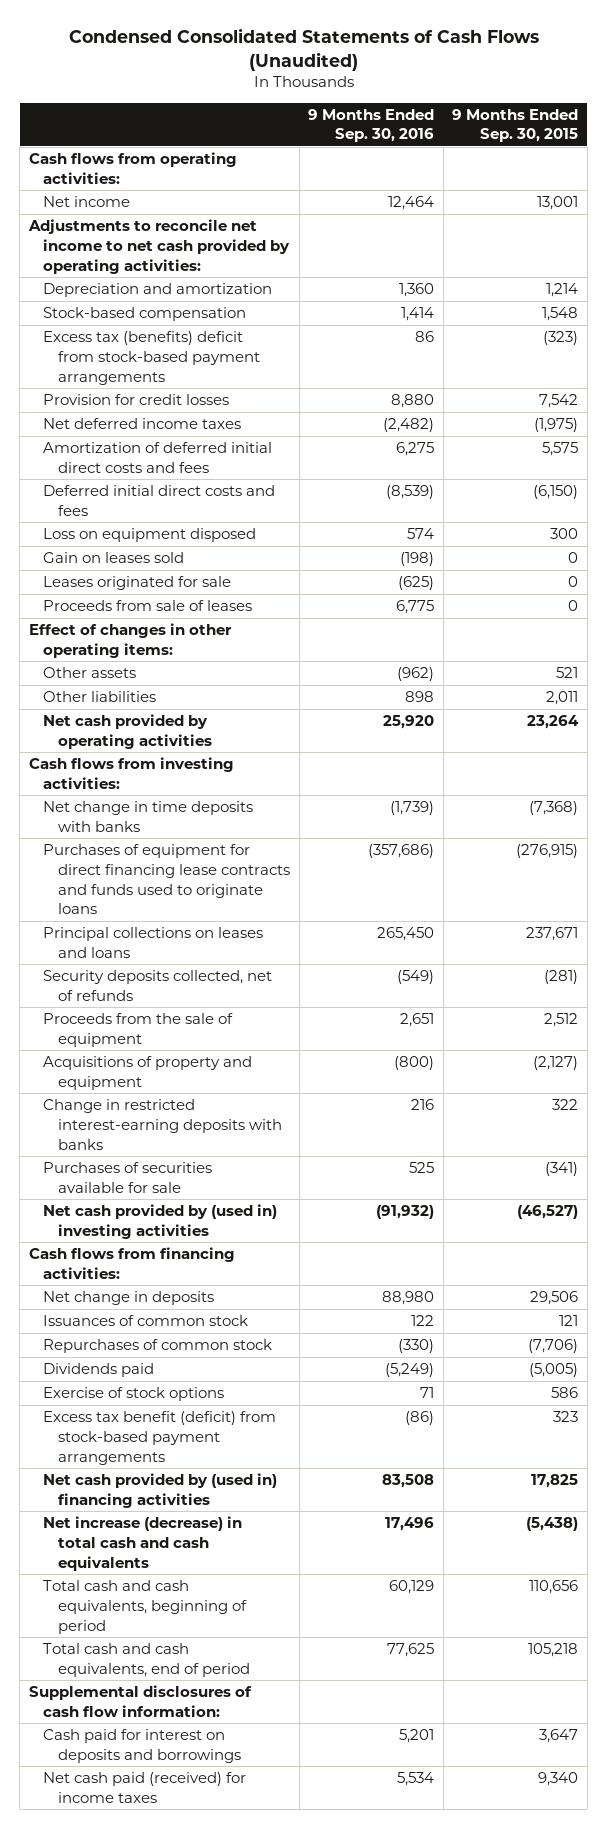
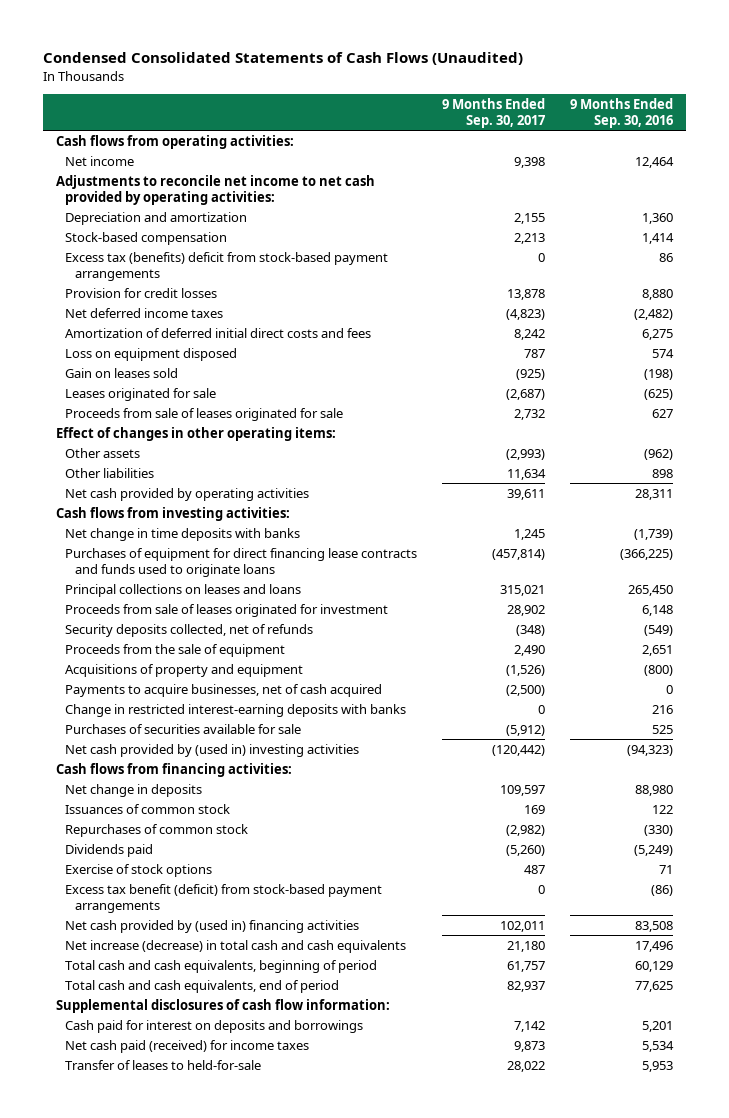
[452,108,579,143] 9 Months Ended Sep. 30, 2015 -> none
none -> [442,97,546,129] 9 Months Ended Sep. 30, 2017
[43,485,276,516] Deferred initial direct costs and fees -> none
[43,600,253,612] Proceeds from sale of leases -> [65,407,344,421] Proceeds from sale of leases originated for sale
[396,600,435,615] 6,775 -> [652,408,674,418] 627
[383,715,435,730] 25,920 -> [635,488,674,500] 28,311
[368,844,435,859] (357,686) -> [620,548,674,560] (366,225)
none -> [65,603,389,617] Proceeds from sale of leases originated for investment
none -> [65,683,383,697] Payments to acquire businesses, net of cash acquired
[376,1205,435,1220] (91,932) -> [627,744,674,756] (94,323)
none -> [65,1059,262,1070] Transfer of leases to held-for-sale

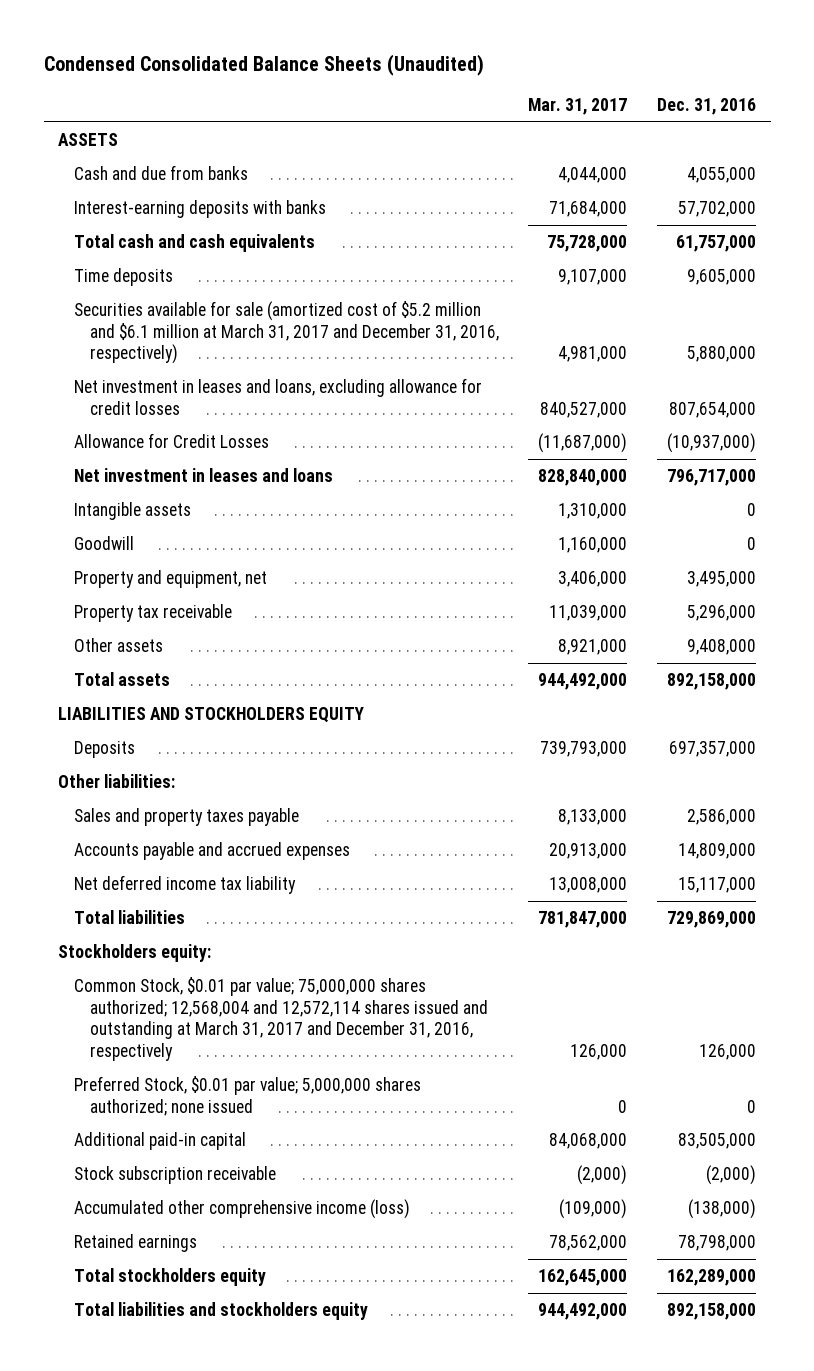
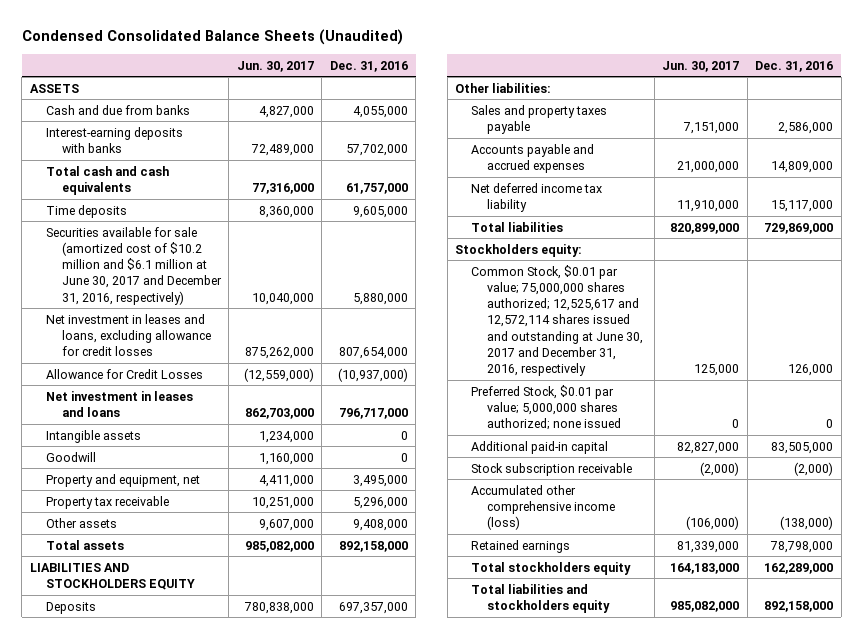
[528,98,628,116] Mar. 31, 2017 -> none
none -> [236,60,314,72] Jun. 30, 2017
[74,301,499,365] Securities available for sale (amortized cost of $5.2 million and $6.1 million at March 31, 2017 and December 31, 2016, respectively) -> [45,226,222,305] Securities available for sale (amortized cost of $10.2 million and $6.1 million at June 30, 2017 and December 31, 2016, respectively)
[74,977,488,1061] Common Stock, $0.01 par value; 75,000,000 shares authorized; 12,568,004 and 12,572,114 shares issued and outstanding at March 31, 2017 and December 31, 2016, respectively -> [471,264,644,377] Common Stock, $0.01 par value; 75,000,000 shares authorized; 12,525,617 and 12,572,114 shares issued and outstanding at June 30, 2017 and December 31, 2016, respectively

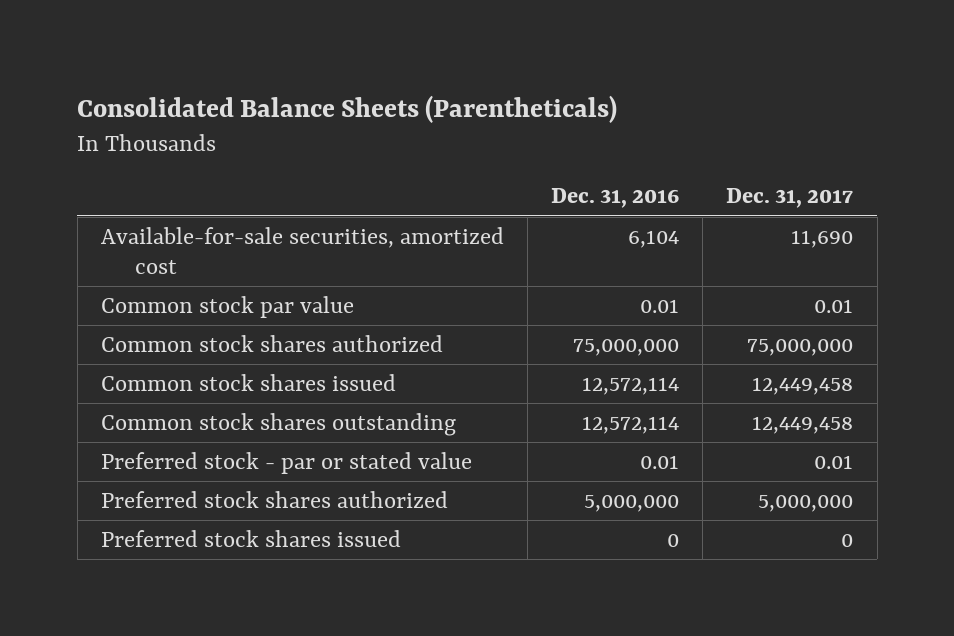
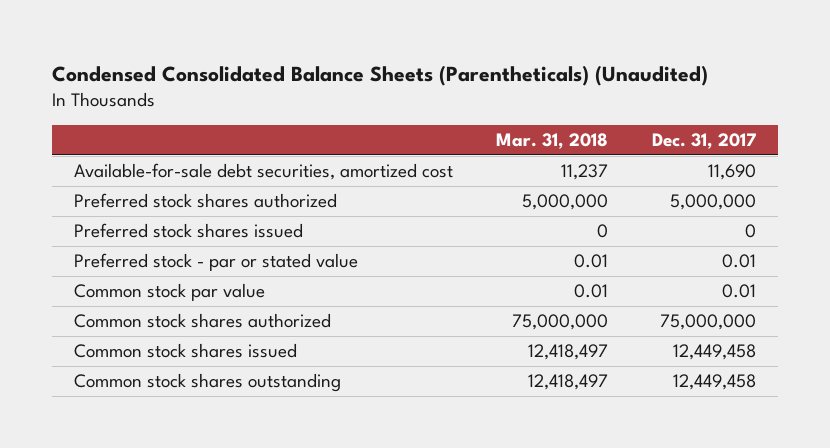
[77,94,618,123] Consolidated Balance Sheets (Parentheticals) -> [51,64,708,86] Condensed Consolidated Balance Sheets (Parentheticals) (Unaudited)
[551,188,680,209] Dec. 31, 2016 -> none
none -> [496,132,609,149] Mar. 31, 2018
[100,226,504,275] Available-for-sale securities, amortized cost -> [73,163,453,181] Available-for-sale debt securities, amortized cost
[100,490,448,508] Preferred stock shares authorized -> [73,193,337,209] Preferred stock shares authorized
[100,529,401,547] Preferred stock shares issued -> [73,223,303,239] Preferred stock shares issued
[100,451,472,474] Preferred stock - par or stated value -> [73,253,358,272] Preferred stock - par or stated value

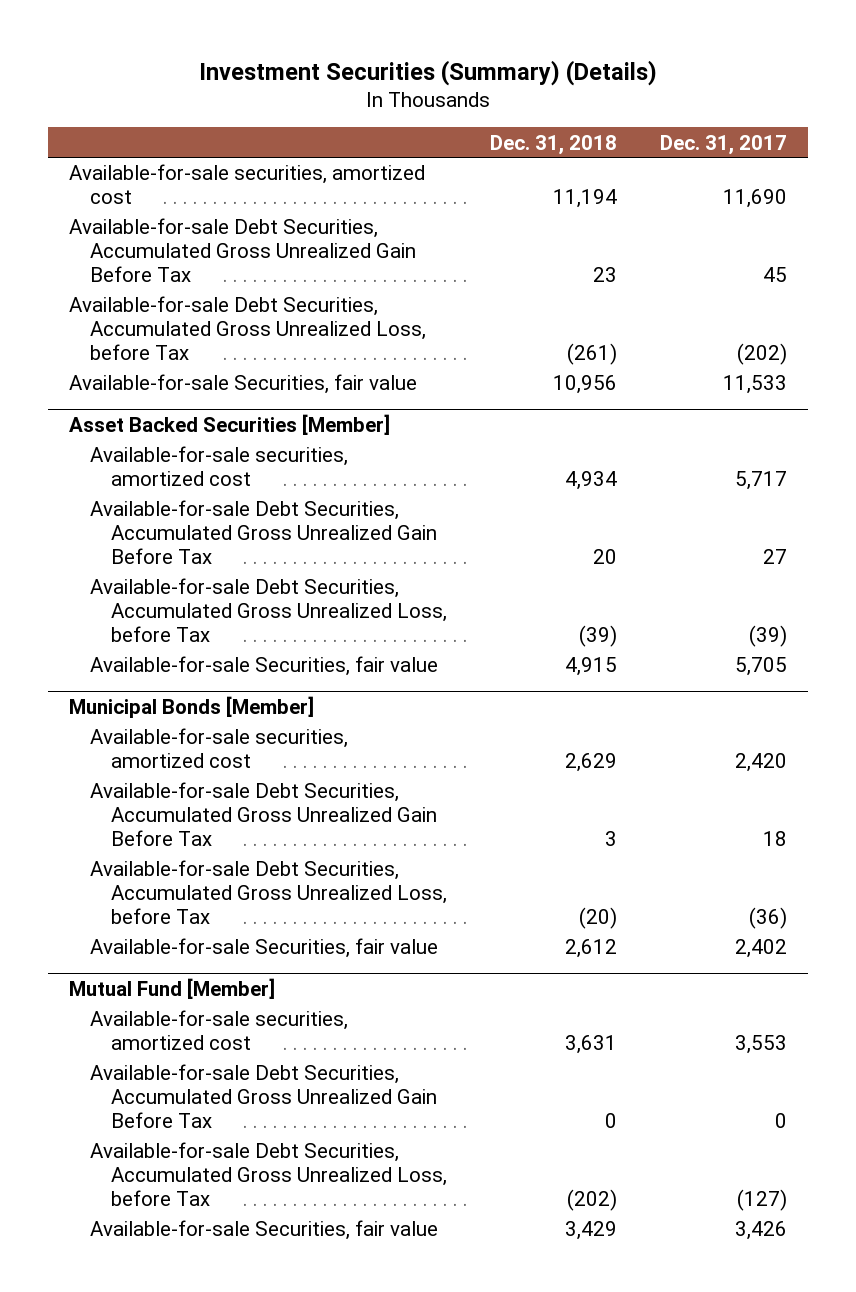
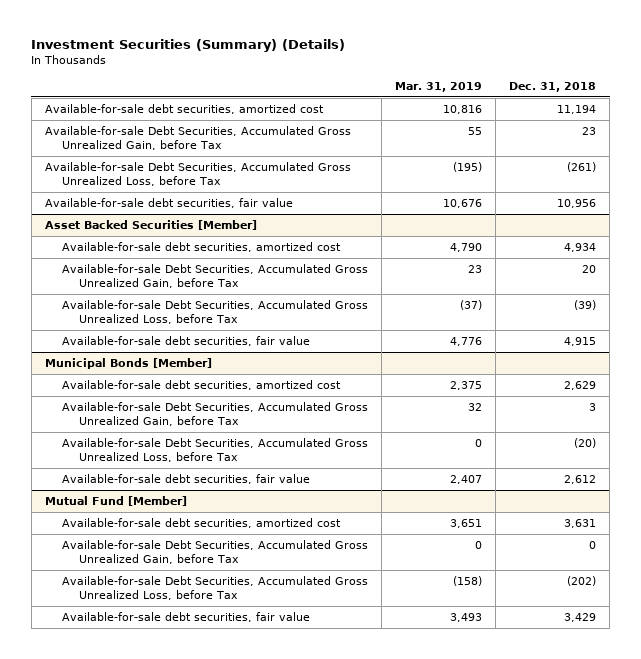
[659,134,787,155] Dec. 31, 2017 -> none
none -> [395,81,483,92] Mar. 31, 2019
[69,164,426,205] Available-for-sale securities, amortized cost -> [44,104,324,115] Available-for-sale debt securities, amortized cost
[69,218,417,283] Available-for-sale Debt Securities, Accumulated Gross Unrealized Gain Before Tax -> [44,126,351,150] Available-for-sale Debt Securities, Accumulated Gross Unrealized Gain, before Tax
[69,374,418,395] Available-for-sale Securities, fair value -> [44,198,293,209] Available-for-sale debt securities, fair value
[90,446,349,487] Available-for-sale securities, amortized cost -> [62,242,342,253] Available-for-sale debt securities, amortized cost
[90,500,437,565] Available-for-sale Debt Securities, Accumulated Gross Unrealized Gain Before Tax -> [62,264,369,288] Available-for-sale Debt Securities, Accumulated Gross Unrealized Gain, before Tax
[90,656,439,677] Available-for-sale Securities, fair value -> [62,336,311,347] Available-for-sale debt securities, fair value
[90,728,349,769] Available-for-sale securities, amortized cost -> [62,380,342,391] Available-for-sale debt securities, amortized cost
[90,782,437,847] Available-for-sale Debt Securities, Accumulated Gross Unrealized Gain Before Tax -> [62,402,369,426] Available-for-sale Debt Securities, Accumulated Gross Unrealized Gain, before Tax
[90,938,439,959] Available-for-sale Securities, fair value -> [62,474,311,485] Available-for-sale debt securities, fair value
[90,1010,349,1051] Available-for-sale securities, amortized cost -> [62,518,342,529] Available-for-sale debt securities, amortized cost
[90,1064,437,1129] Available-for-sale Debt Securities, Accumulated Gross Unrealized Gain Before Tax -> [62,540,369,564] Available-for-sale Debt Securities, Accumulated Gross Unrealized Gain, before Tax
[90,1220,439,1241] Available-for-sale Securities, fair value -> [62,612,311,623] Available-for-sale debt securities, fair value

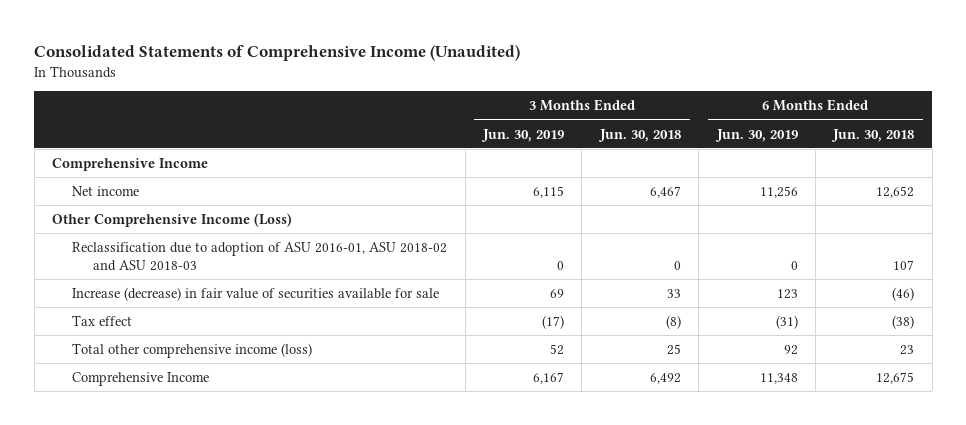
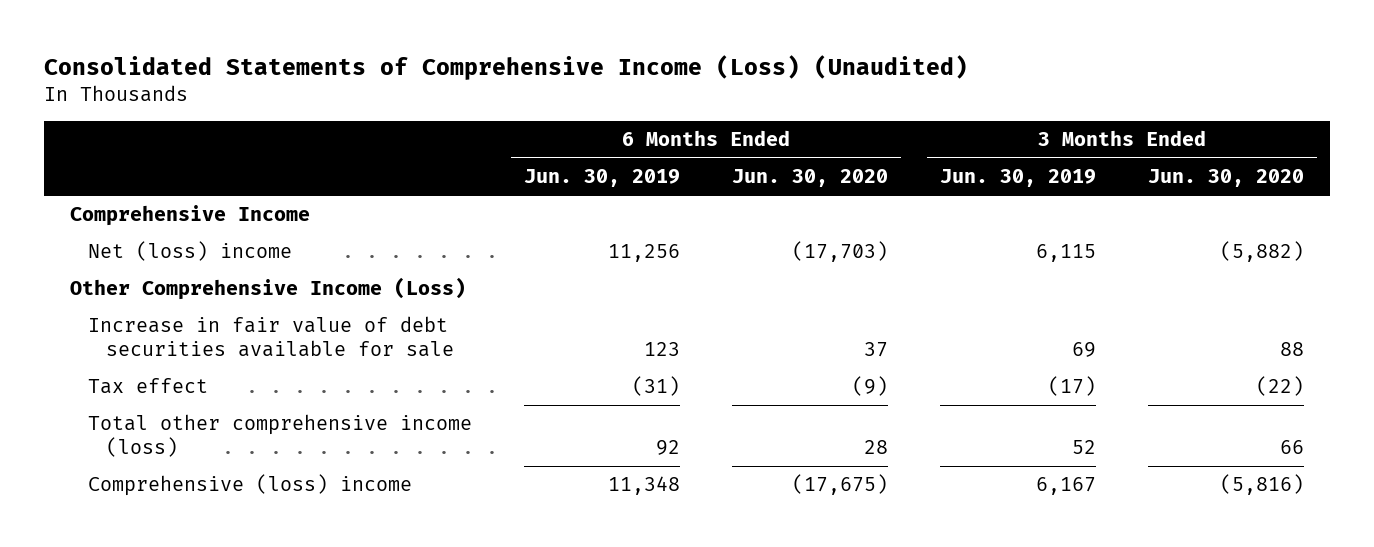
[34,44,521,61] Consolidated Statements of Comprehensive Income (Unaudited) -> [44,54,969,80] Consolidated Statements of Comprehensive Income (Loss) (Unaudited)
[597,128,681,142] Jun. 30, 2018 -> none
[831,128,915,142] Jun. 30, 2018 -> none
none -> [731,169,888,188] Jun. 30, 2020
none -> [1147,169,1304,188] Jun. 30, 2020
[72,185,140,196] Net income -> [88,241,293,262] Net (loss) income
[72,241,448,271] Reclassification due to adoption of ASU 2016-01, ASU 2018-02 and ASU 2018-03 -> none
[72,286,440,301] Increase (decrease) in fair value of securities available for sale -> [88,316,454,357] Increase in fair value of debt securities available for sale
[72,371,210,386] Comprehensive Income -> [88,474,413,497] Comprehensive (loss) income

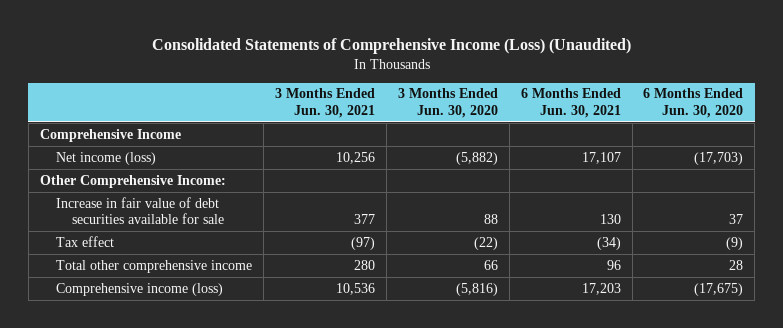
[523,169,680,188] Jun. 30, 2019 -> none
[939,169,1096,188] Jun. 30, 2019 -> none
none -> [274,88,375,118] 3 Months Ended Jun. 30, 2021
none -> [520,88,621,118] 6 Months Ended Jun. 30, 2021
[88,241,293,262] Net (loss) income -> [56,151,157,165] Net income (loss)
[70,277,467,301] Other Comprehensive Income (Loss) -> [39,174,226,188] Other Comprehensive Income:
[88,414,473,457] Total other comprehensive income (loss) -> [56,259,253,273] Total other comprehensive income
[88,474,413,497] Comprehensive (loss) income -> [56,282,224,296] Comprehensive income (loss)

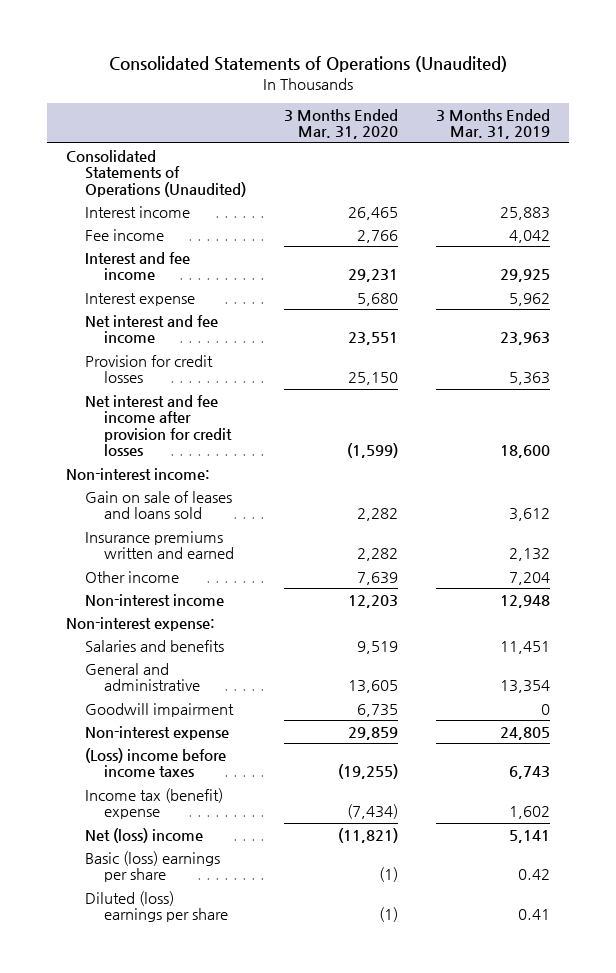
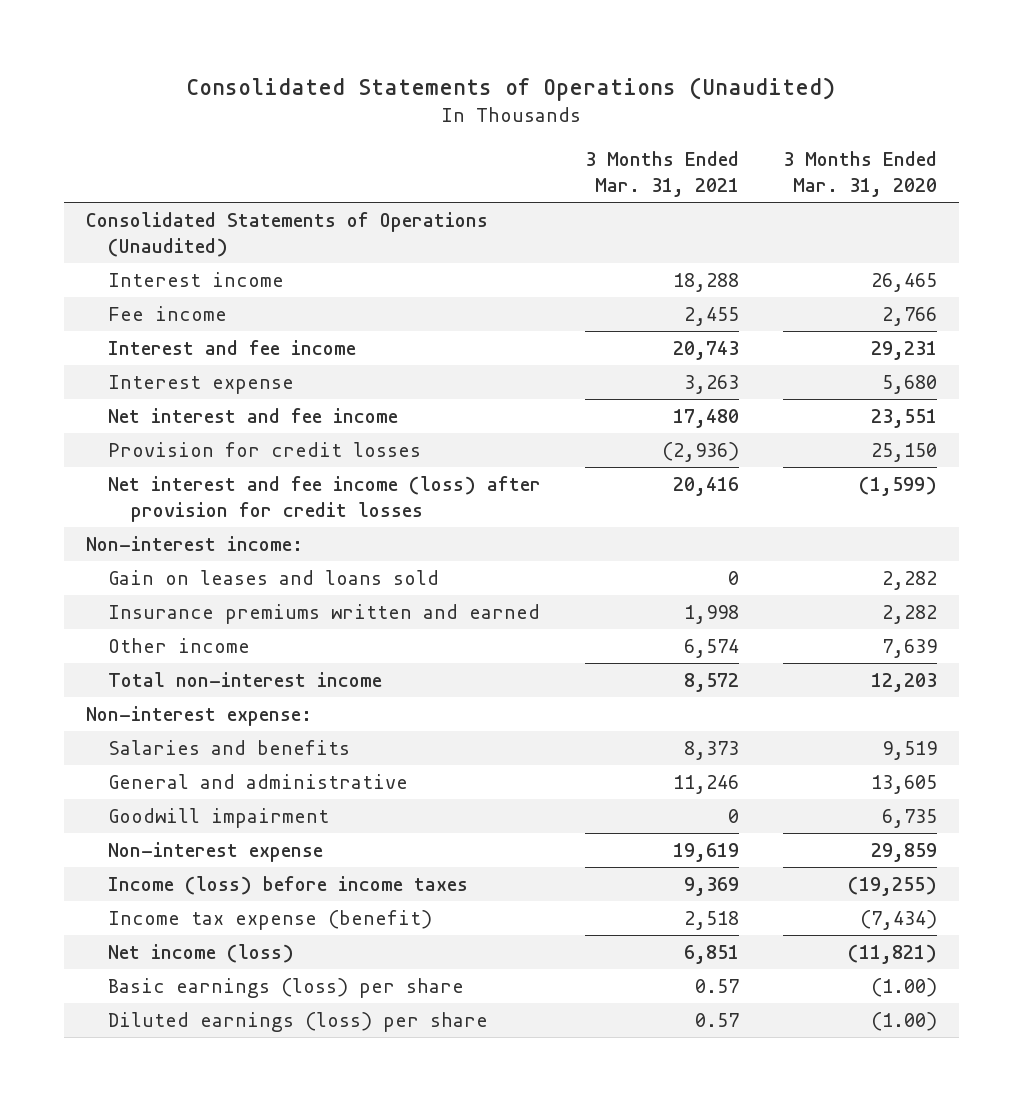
[436,108,551,140] 3 Months Ended Mar. 31, 2019 -> none
none -> [585,151,740,197] 3 Months Ended Mar. 31, 2021
[85,394,233,457] Net interest and fee income after provision for credit losses -> [108,475,542,522] Net interest and fee income (loss) after provision for credit losses
[85,490,233,520] Gain on sale of leases and loans sold -> [108,569,440,585] Gain on leases and loans sold
[85,593,225,606] Non-interest income -> [108,671,383,687] Total non-interest income
[85,747,227,778] (Loss) income before income taxes -> [108,875,469,895] Income (loss) before income taxes
[85,787,224,820] Income tax (benefit) expense -> [108,909,433,930] Income tax expense (benefit)
[85,827,204,843] Net (loss) income -> [108,943,295,963] Net income (loss)
[85,850,221,883] Basic (loss) earnings per share -> [108,977,465,998] Basic earnings (loss) per share
[379,867,399,883] (1) -> [870,977,937,997] (1.00)
[85,890,229,923] Diluted (loss) earnings per share -> [108,1011,489,1032] Diluted earnings (loss) per share
[379,907,399,923] (1) -> [870,1011,937,1031] (1.00)

